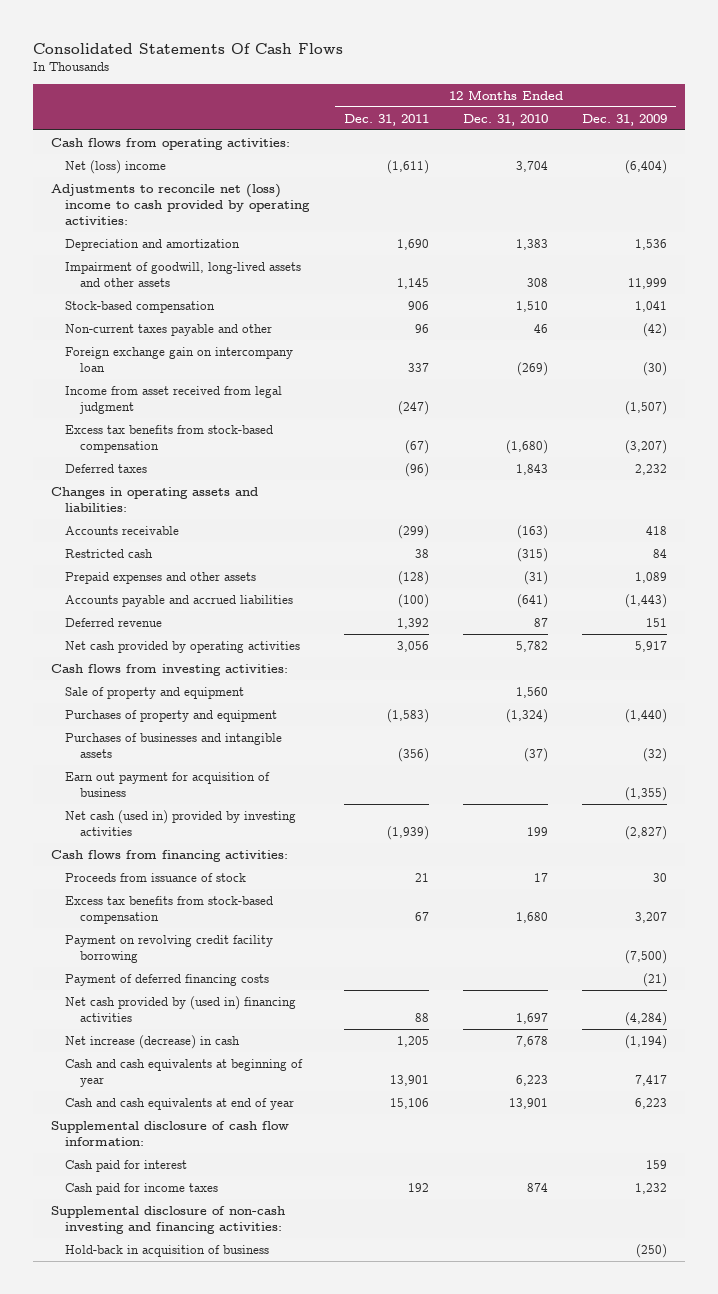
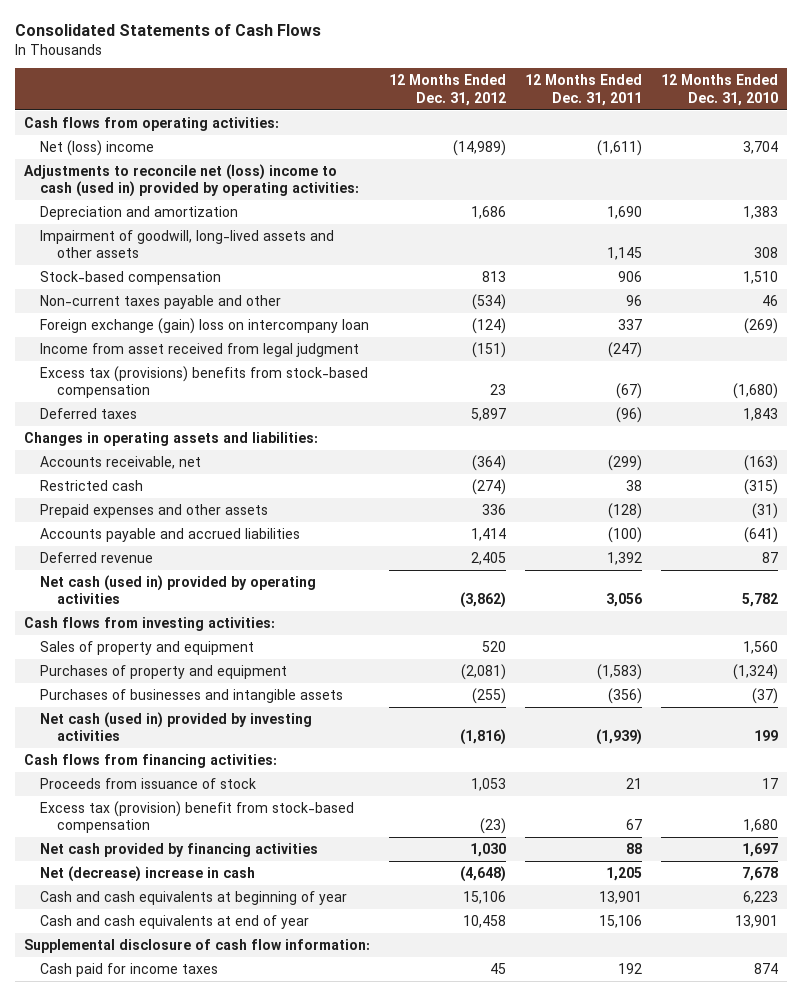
[33,42,344,54] Consolidated Statements Of Cash Flows -> [14,23,321,36] Consolidated Statements of Cash Flows
[582,113,668,126] Dec. 31, 2009 -> none
none -> [389,74,507,106] 12 Months Ended Dec. 31, 2012
[50,183,311,225] Adjustments to reconcile net (loss) income to cash provided by operating activities: -> [24,163,360,198] Adjustments to reconcile net (loss) income to cash (used in) provided by operating activities:
[65,346,294,372] Foreign exchange gain on intercompany loan -> [40,317,370,334] Foreign exchange (gain) loss on intercompany loan
[65,424,274,453] Excess tax benefits from stock-based compensation -> [40,365,369,399] Excess tax (provisions) benefits from stock-based compensation
[65,525,180,535] Accounts receivable -> [40,455,202,469] Accounts receivable, net
[65,640,301,653] Net cash provided by operating activities -> [40,574,317,605] Net cash (used in) provided by operating activities
[65,686,245,699] Sale of property and equipment -> [40,640,255,655] Sales of property and equipment
[65,771,271,797] Earn out payment for acquisition of business -> none
[65,934,274,963] Payment on revolving credit facility borrowing -> none
[65,973,270,986] Payment of deferred financing costs -> none
[65,895,274,924] Excess tax benefits from stock-based compensation -> [40,800,355,834] Excess tax (provision) benefit from stock-based compensation
[65,995,297,1022] Net cash provided by (used in) financing activities -> [40,842,319,857] Net cash provided by financing activities
[65,1034,241,1049] Net increase (decrease) in cash -> [40,865,256,882] Net (decrease) increase in cash
[65,1159,188,1172] Cash paid for interest -> none
[50,1205,285,1234] Supplemental disclosure of non-cash investing and financing activities: -> none
[65,1244,270,1257] Hold-back in acquisition of business -> none

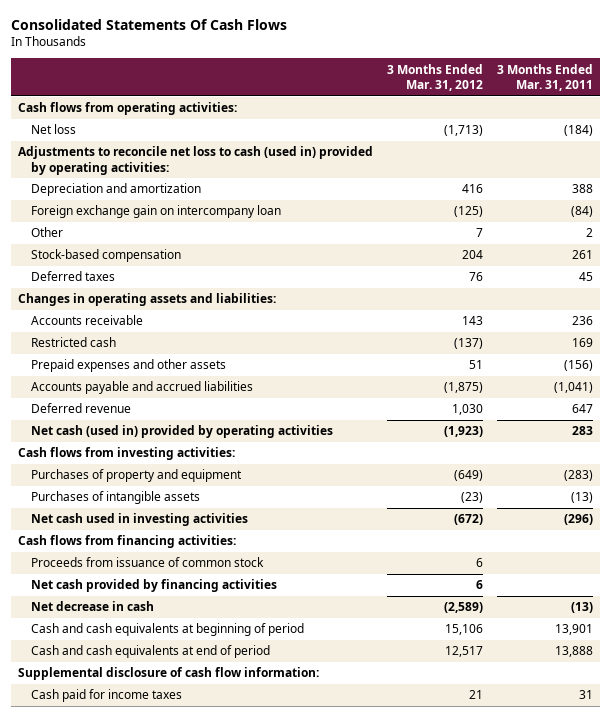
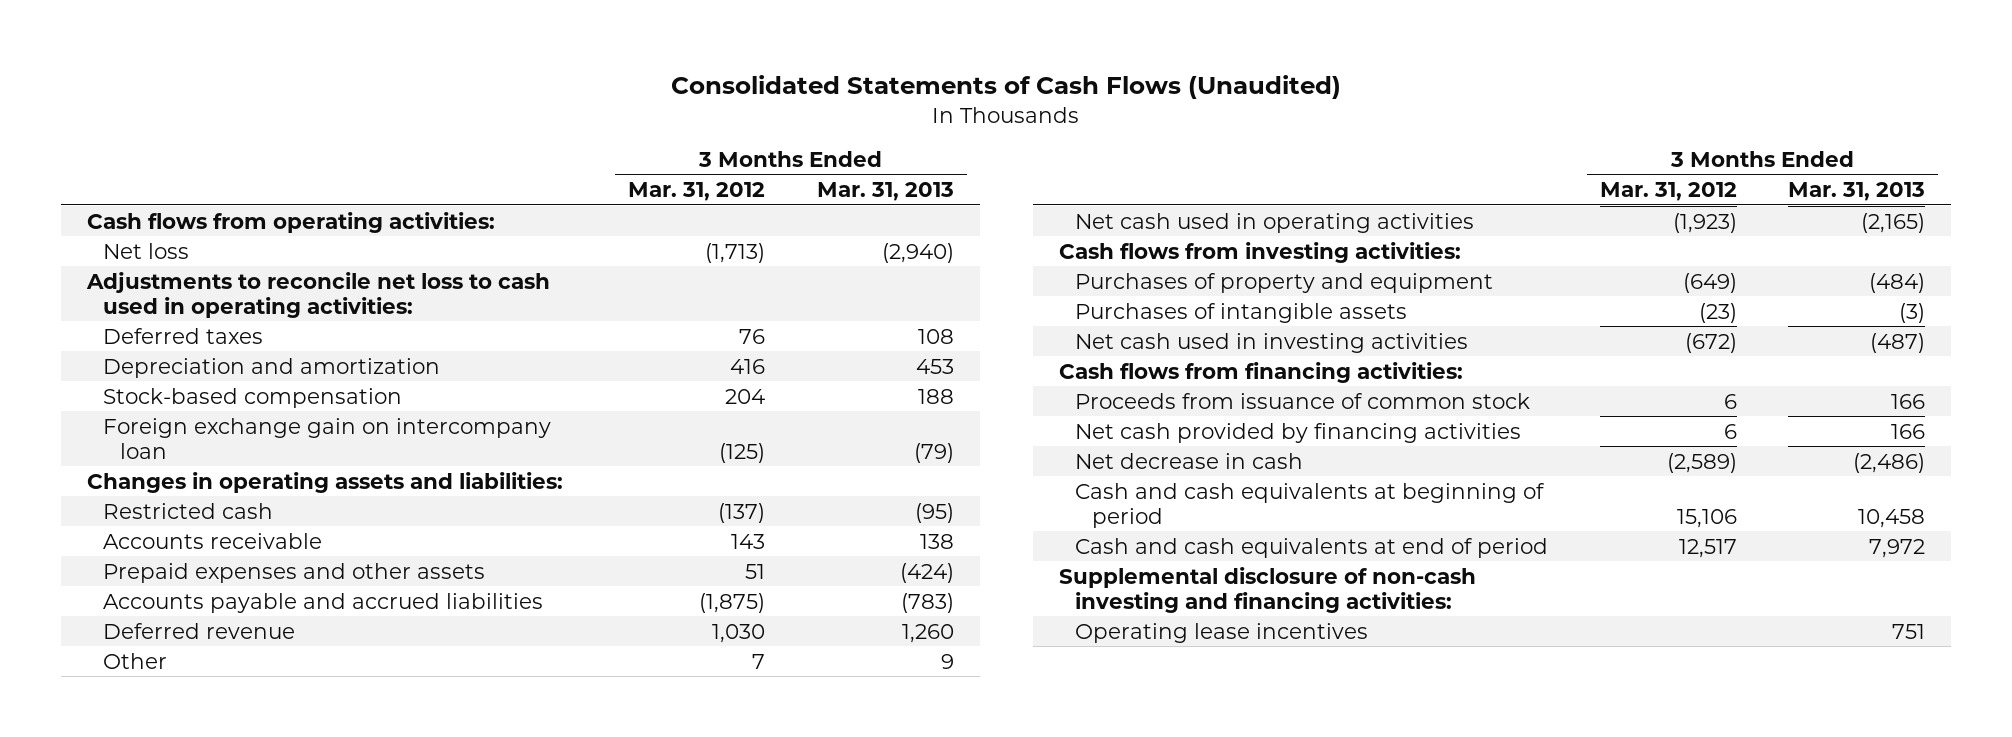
[11,18,288,30] Consolidated Statements Of Cash Flows -> [671,75,1342,100] Consolidated Statements of Cash Flows (Unaudited)
[496,63,593,92] 3 Months Ended Mar. 31, 2011 -> none
none -> [816,182,954,202] Mar. 31, 2013
[17,146,373,175] Adjustments to reconcile net loss to cash (used in) provided by operating activities: -> [85,271,550,318] Adjustments to reconcile net loss to cash used in operating activities:
[31,271,116,282] Deferred taxes -> [103,327,264,344] Deferred taxes
[31,205,282,219] Foreign exchange gain on intercompany loan -> [103,417,552,459] Foreign exchange gain on intercompany loan
[31,315,144,326] Accounts receivable -> [103,532,323,549] Accounts receivable
[31,227,64,238] Other -> [103,652,168,669] Other
[31,425,334,439] Net cash (used in) provided by operating activities -> [1075,212,1475,233] Net cash used in operating activities
[17,667,319,681] Supplemental disclosure of cash flow information: -> none
[31,689,183,703] Cash paid for income taxes -> none
none -> [1058,566,1476,613] Supplemental disclosure of non-cash investing and financing activities:
none -> [1075,622,1369,643] Operating lease incentives

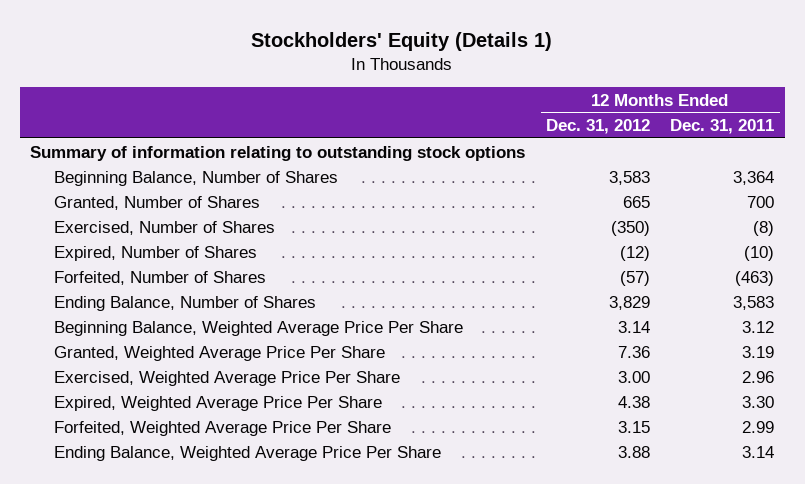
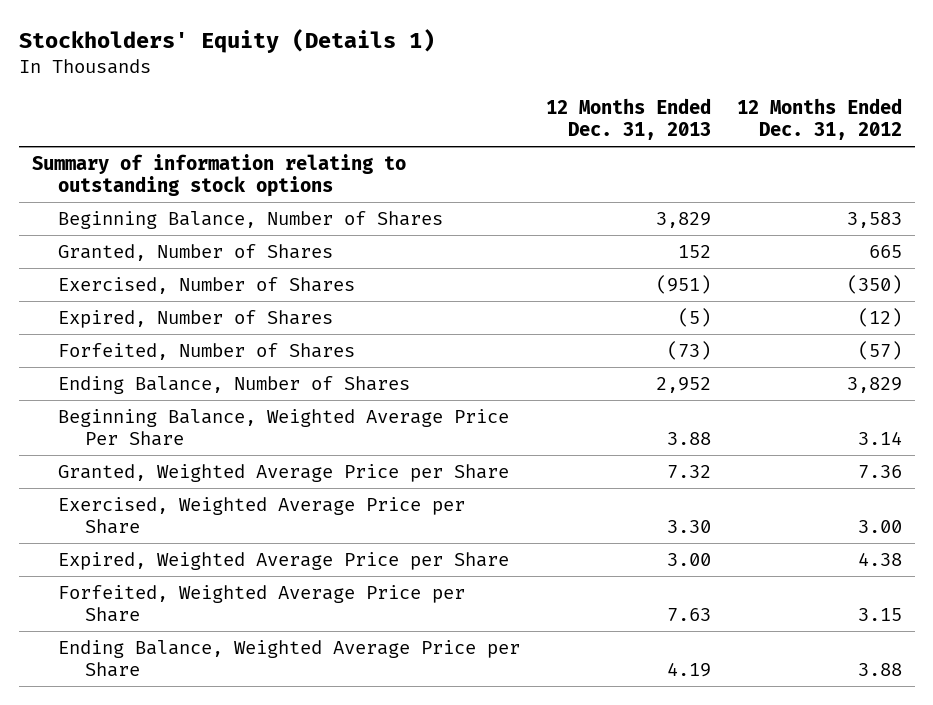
[670,119,775,135] Dec. 31, 2011 -> none
none -> [546,98,712,141] 12 Months Ended Dec. 31, 2013
[54,345,386,361] Granted, Weighted Average Price Per Share -> [58,464,510,483] Granted, Weighted Average Price per Share
[54,370,401,386] Exercised, Weighted Average Price Per Share -> [58,497,466,534] Exercised, Weighted Average Price per Share
[54,395,383,411] Expired, Weighted Average Price Per Share -> [58,552,510,571] Expired, Weighted Average Price per Share
[54,420,392,436] Forfeited, Weighted Average Price Per Share -> [58,585,466,622] Forfeited, Weighted Average Price per Share
[54,445,442,461] Ending Balance, Weighted Average Price Per Share -> [58,640,521,677] Ending Balance, Weighted Average Price per Share

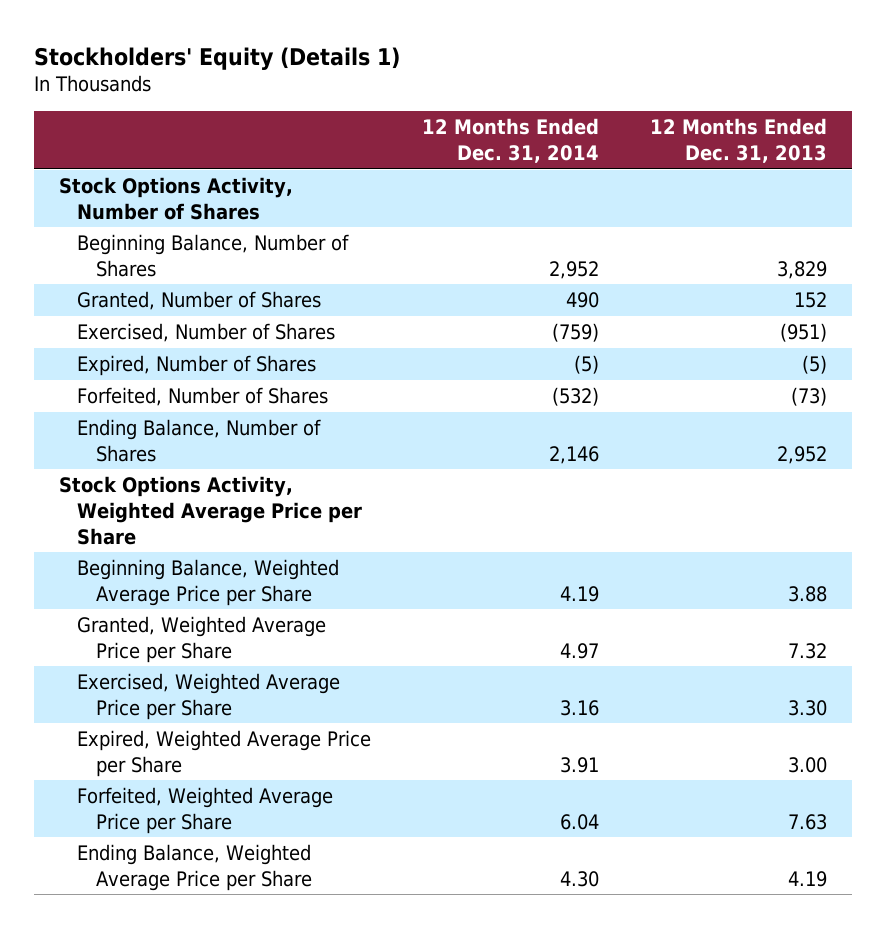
[736,98,902,141] 12 Months Ended Dec. 31, 2012 -> none
none -> [422,118,600,164] 12 Months Ended Dec. 31, 2014
[31,154,406,197] Summary of information relating to outstanding stock options -> [59,177,294,220] Stock Options Activity, Number of Shares
none -> [59,476,363,545] Stock Options Activity, Weighted Average Price per Share
[58,409,510,446] Beginning Balance, Weighted Average Price Per Share -> [77,559,340,606] Beginning Balance, Weighted Average Price per Share

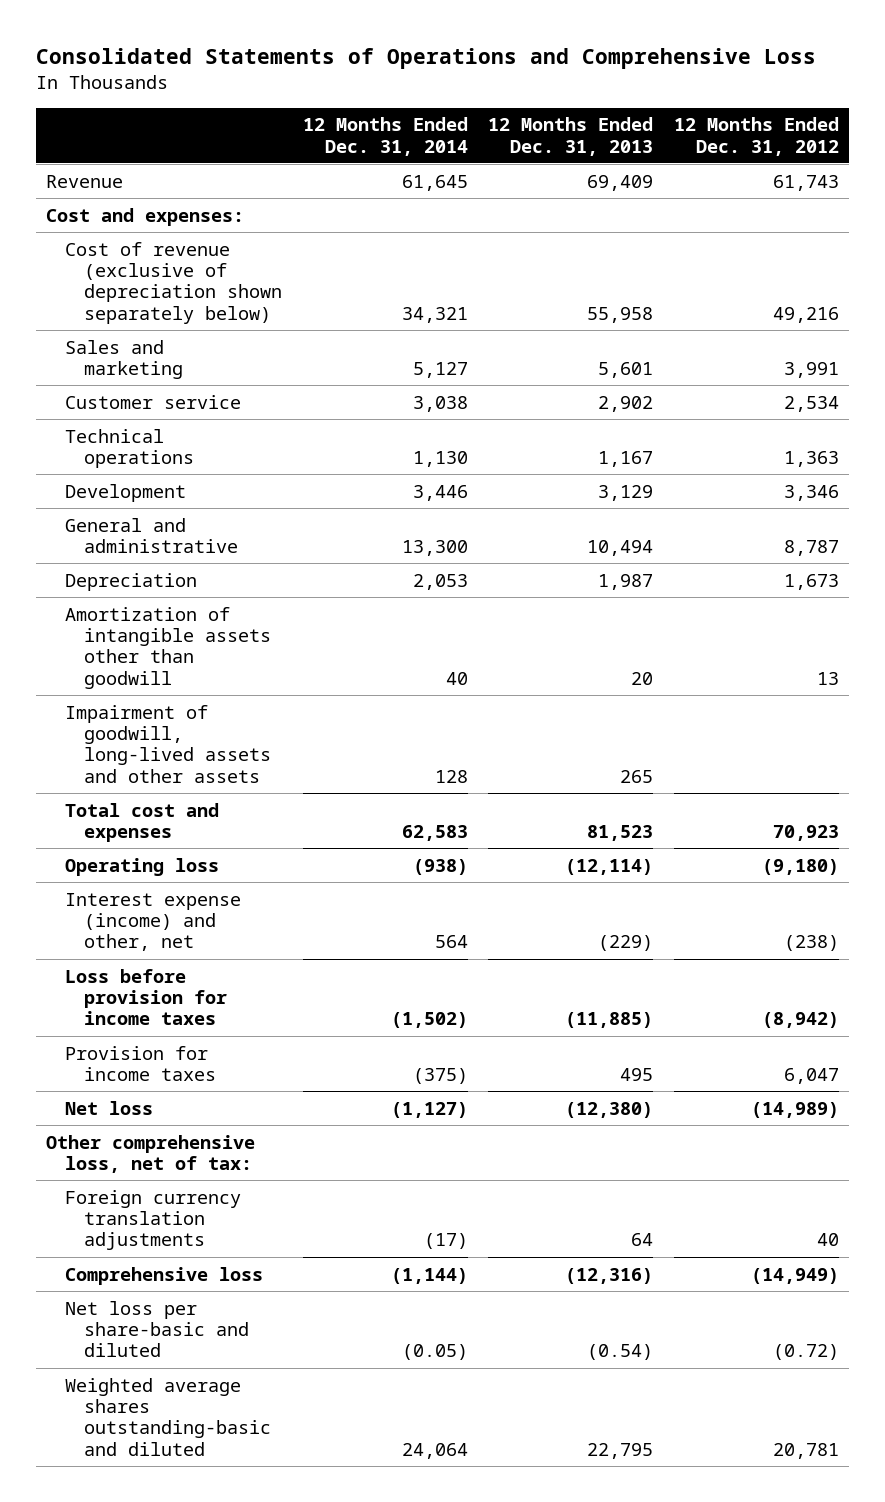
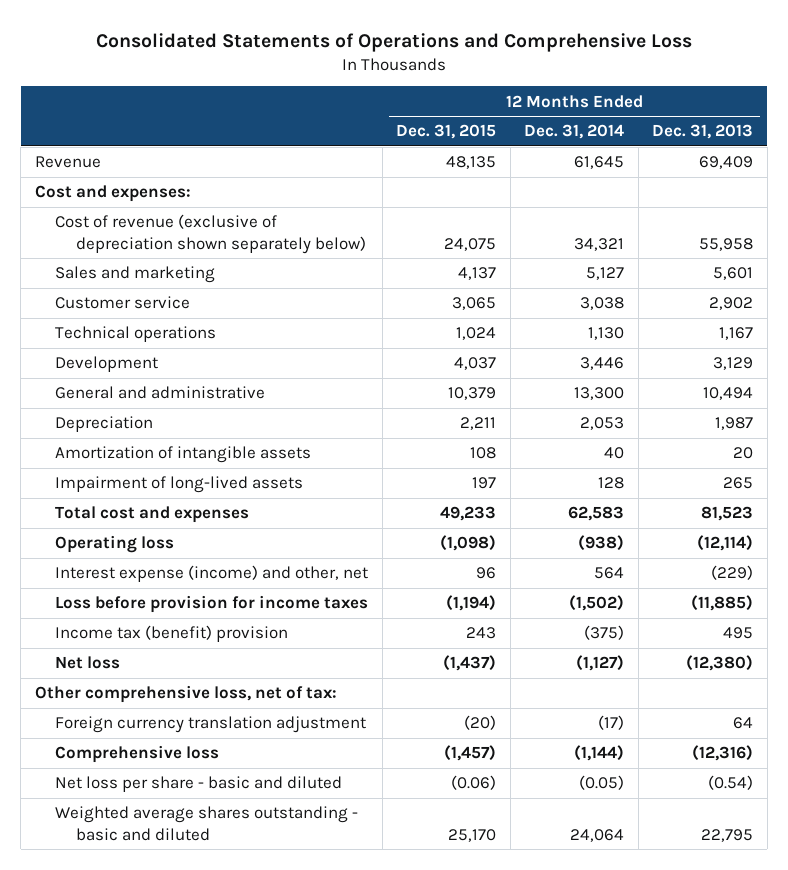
[673,117,839,156] 12 Months Ended Dec. 31, 2012 -> none
none -> [396,124,497,140] Dec. 31, 2015
[65,606,272,689] Amortization of intangible assets other than goodwill -> [55,446,312,464] Amortization of intangible assets
[65,704,272,783] Impairment of goodwill, long-lived assets and other assets -> [55,476,304,494] Impairment of long-lived assets
[65,1045,217,1081] Provision for income taxes -> [55,625,289,643] Income tax (benefit) provision
[65,1189,242,1251] Foreign currency translation adjustments -> [55,716,367,734] Foreign currency translation adjustment
[65,1300,250,1358] Net loss per share-basic and diluted -> [55,776,343,793] Net loss per share - basic and diluted
[65,1377,272,1456] Weighted average shares outstanding-basic and diluted -> [55,806,359,841] Weighted average shares outstanding - basic and diluted

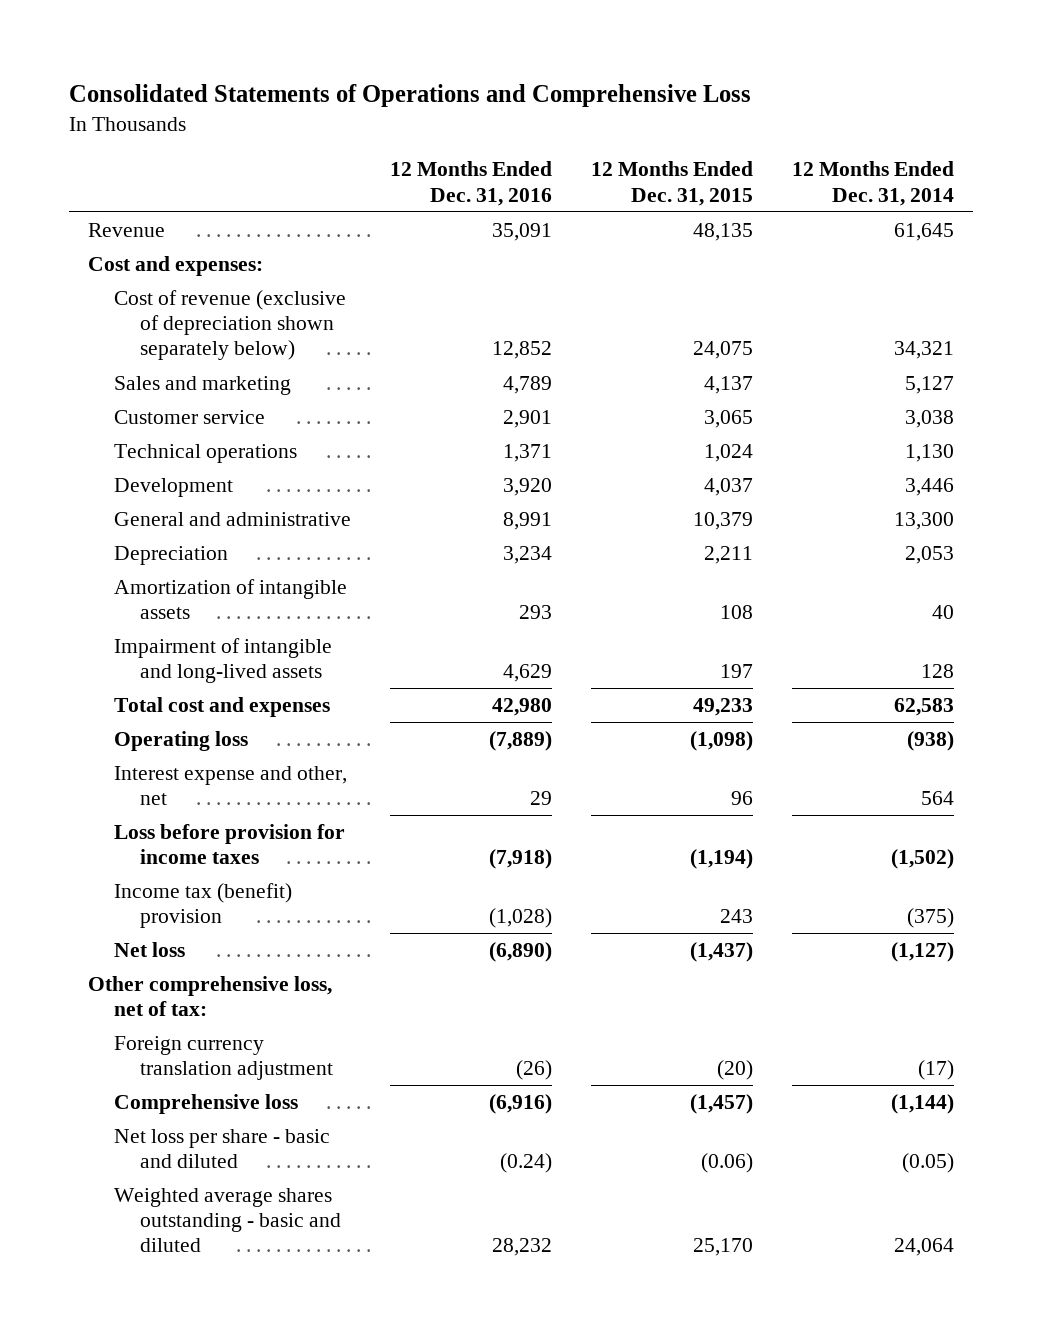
[652,124,754,140] Dec. 31, 2013 -> none
none -> [389,161,552,206] 12 Months Ended Dec. 31, 2016
[55,476,304,494] Impairment of long-lived assets -> [114,637,333,684] Impairment of intangible and long-lived assets
[55,565,369,583] Interest expense (income) and other, net -> [114,765,348,806] Interest expense and other, net

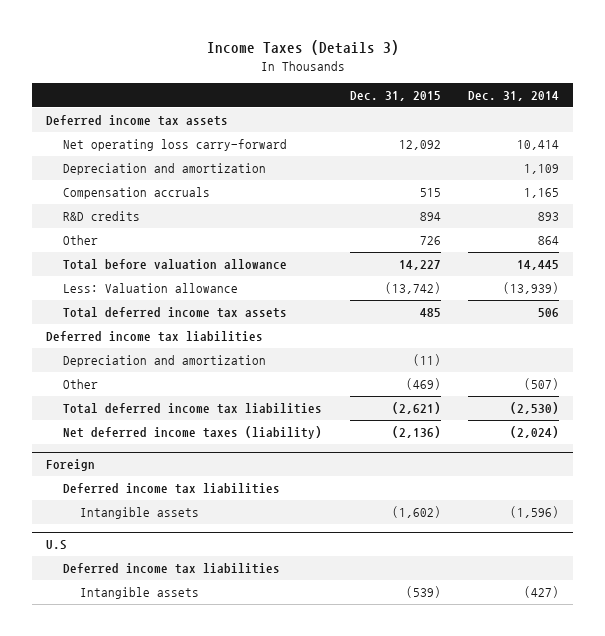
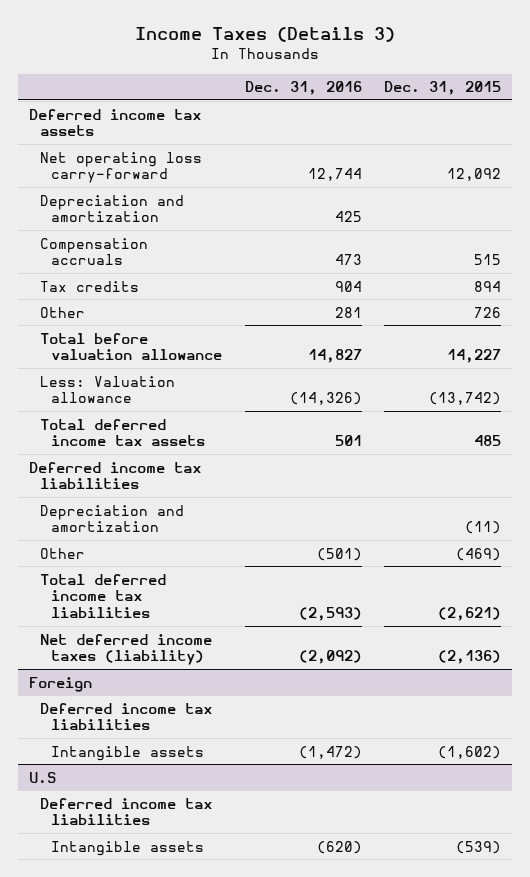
[468,90,560,101] Dec. 31, 2014 -> none
none -> [244,81,362,96] Dec. 31, 2016
[62,211,140,222] R&D credits -> [40,280,140,292] Tax credits

